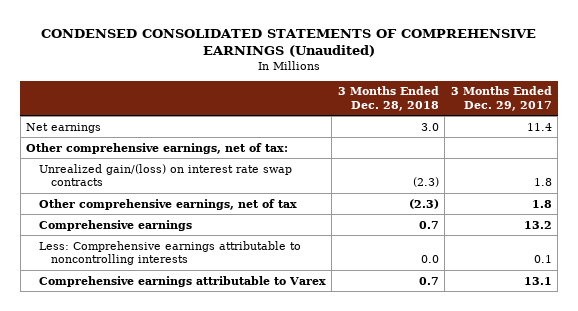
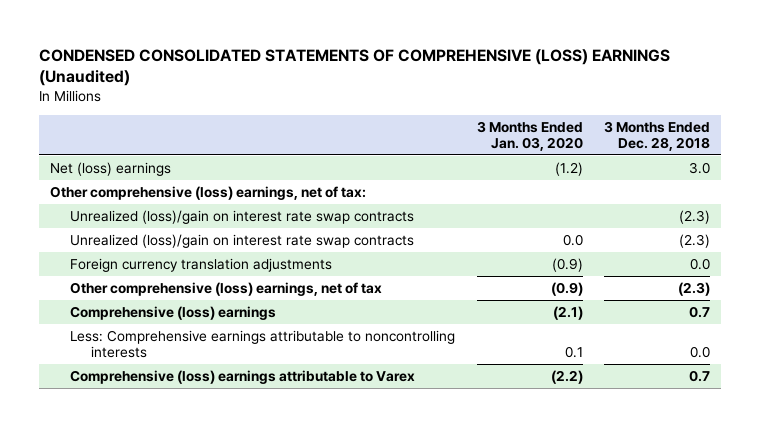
[41,28,537,57] CONDENSED CONSOLIDATED STATEMENTS OF COMPREHENSIVE EARNINGS (Unaudited) -> [38,48,670,87] CONDENSED CONSOLIDATED STATEMENTS OF COMPREHENSIVE (LOSS) EARNINGS (Unaudited)
[450,86,552,111] 3 Months Ended Dec. 29, 2017 -> none
none -> [476,121,583,152] 3 Months Ended Jan. 03, 2020
[26,122,102,133] Net earnings -> [49,161,171,176] Net (loss) earnings
[26,142,289,154] Other comprehensive earnings, net of tax: -> [49,185,366,200] Other comprehensive (loss) earnings, net of tax:
[38,163,292,187] Unrealized gain/(loss) on interest rate swap contracts -> [70,209,415,224] Unrealized (loss)/gain on interest rate swap contracts
none -> [70,233,415,248] Unrealized (loss)/gain on interest rate swap contracts
none -> [70,257,333,272] Foreign currency translation adjustments
[38,198,297,210] Other comprehensive earnings, net of tax -> [70,281,383,296] Other comprehensive (loss) earnings, net of tax
[38,219,192,231] Comprehensive earnings -> [70,305,277,320] Comprehensive (loss) earnings
[38,275,326,287] Comprehensive earnings attributable to Varex -> [70,369,416,384] Comprehensive (loss) earnings attributable to Varex

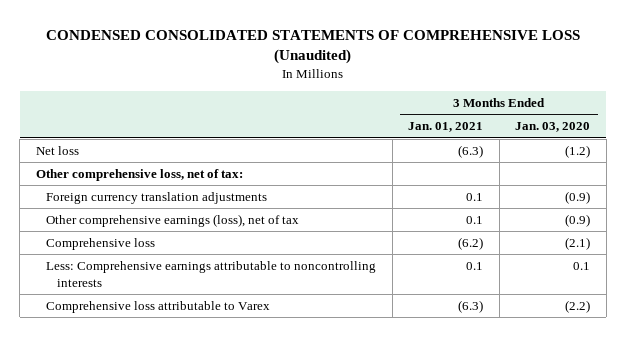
[38,48,670,87] CONDENSED CONSOLIDATED STATEMENTS OF COMPREHENSIVE (LOSS) EARNINGS (Unaudited) -> [45,30,580,65] CONDENSED CONSOLIDATED STATEMENTS OF COMPREHENSIVE LOSS (Unaudited)
[604,121,711,152] 3 Months Ended Dec. 28, 2018 -> none
none -> [408,122,484,133] Jan. 01, 2021
[70,209,415,224] Unrealized (loss)/gain on interest rate swap contracts -> none
[70,233,415,248] Unrealized (loss)/gain on interest rate swap contracts -> none
[49,161,171,176] Net (loss) earnings -> [35,145,79,155] Net loss
[49,185,366,200] Other comprehensive (loss) earnings, net of tax: -> [35,168,243,181] Other comprehensive loss, net of tax:
[70,281,383,296] Other comprehensive (loss) earnings, net of tax -> [46,213,300,227] Other comprehensive earnings (loss), net of tax
[70,305,277,320] Comprehensive (loss) earnings -> [46,237,156,250] Comprehensive loss
[70,369,416,384] Comprehensive (loss) earnings attributable to Varex -> [46,300,271,313] Comprehensive loss attributable to Varex

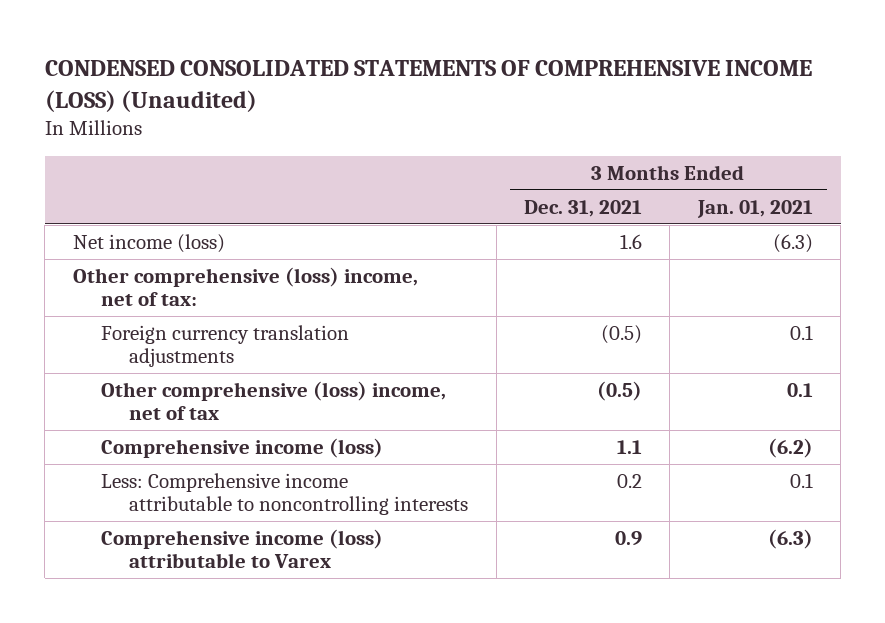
[45,30,580,65] CONDENSED CONSOLIDATED STATEMENTS OF COMPREHENSIVE LOSS (Unaudited) -> [44,60,812,112] CONDENSED CONSOLIDATED STATEMENTS OF COMPREHENSIVE INCOME (LOSS) (Unaudited)
[515,122,591,133] Jan. 03, 2020 -> none
none -> [523,199,642,217] Dec. 31, 2021
[35,145,79,155] Net loss -> [72,233,225,253] Net income (loss)
[35,168,243,181] Other comprehensive loss, net of tax: -> [72,266,418,307] Other comprehensive (loss) income, net of tax:
[46,213,300,227] Other comprehensive earnings (loss), net of tax -> [100,380,446,421] Other comprehensive (loss) income, net of tax
[46,237,156,250] Comprehensive loss -> [100,437,383,458] Comprehensive income (loss)
[46,260,377,287] Less: Comprehensive earnings attributable to noncontrolling interests -> [100,472,469,516] Less: Comprehensive income attributable to noncontrolling interests
[46,300,271,313] Comprehensive loss attributable to Varex -> [100,528,383,569] Comprehensive income (loss) attributable to Varex

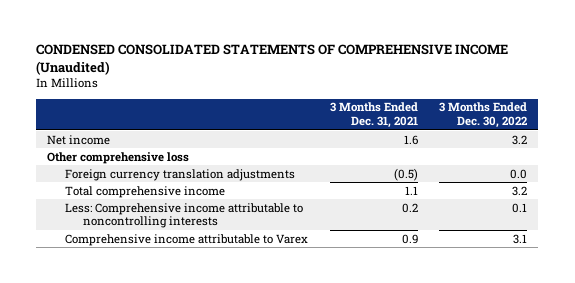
[44,60,812,112] CONDENSED CONSOLIDATED STATEMENTS OF COMPREHENSIVE INCOME (LOSS) (Unaudited) -> [36,44,509,75] CONDENSED CONSOLIDATED STATEMENTS OF COMPREHENSIVE INCOME (Unaudited)
[696,199,813,218] Jan. 01, 2021 -> none
none -> [439,102,528,129] 3 Months Ended Dec. 30, 2022
[72,233,225,253] Net income (loss) -> [47,134,111,145] Net income
[72,266,418,307] Other comprehensive (loss) income, net of tax: -> [47,151,190,164] Other comprehensive loss
[100,380,446,421] Other comprehensive (loss) income, net of tax -> none
[100,437,383,458] Comprehensive income (loss) -> [64,185,225,198] Total comprehensive income
[100,528,383,569] Comprehensive income (loss) attributable to Varex -> [64,233,308,246] Comprehensive income attributable to Varex

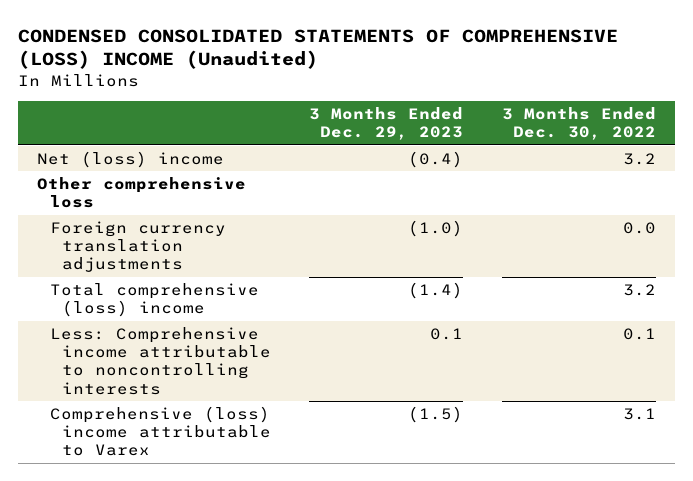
[36,44,509,75] CONDENSED CONSOLIDATED STATEMENTS OF COMPREHENSIVE INCOME (Unaudited) -> [18,28,619,70] CONDENSED CONSOLIDATED STATEMENTS OF COMPREHENSIVE (LOSS) INCOME (Unaudited)
[329,102,418,129] 3 Months Ended Dec. 31, 2021 -> none
none -> [309,106,464,141] 3 Months Ended Dec. 29, 2023
[47,134,111,145] Net income -> [37,151,225,169] Net (loss) income
[64,185,225,198] Total comprehensive income -> [49,283,259,318] Total comprehensive (loss) income
[64,233,308,246] Comprehensive income attributable to Varex -> [49,406,272,457] Comprehensive (loss) income attributable to Varex

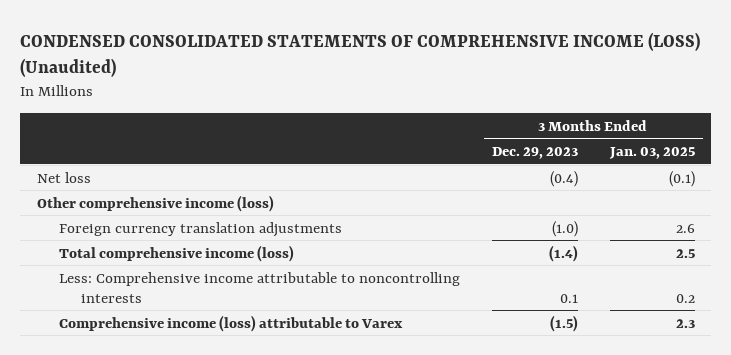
[18,28,619,70] CONDENSED CONSOLIDATED STATEMENTS OF COMPREHENSIVE (LOSS) INCOME (Unaudited) -> [20,31,701,78] CONDENSED CONSOLIDATED STATEMENTS OF COMPREHENSIVE INCOME (LOSS) (Unaudited)
[501,106,656,141] 3 Months Ended Dec. 30, 2022 -> none
none -> [608,146,695,159] Jan. 03, 2025
[37,151,225,169] Net (loss) income -> [36,171,91,183] Net loss
[37,177,247,209] Other comprehensive loss -> [36,194,274,212] Other comprehensive income (loss)
[49,283,259,318] Total comprehensive (loss) income -> [58,244,294,262] Total comprehensive income (loss)
[49,406,272,457] Comprehensive (loss) income attributable to Varex -> [58,314,403,332] Comprehensive income (loss) attributable to Varex

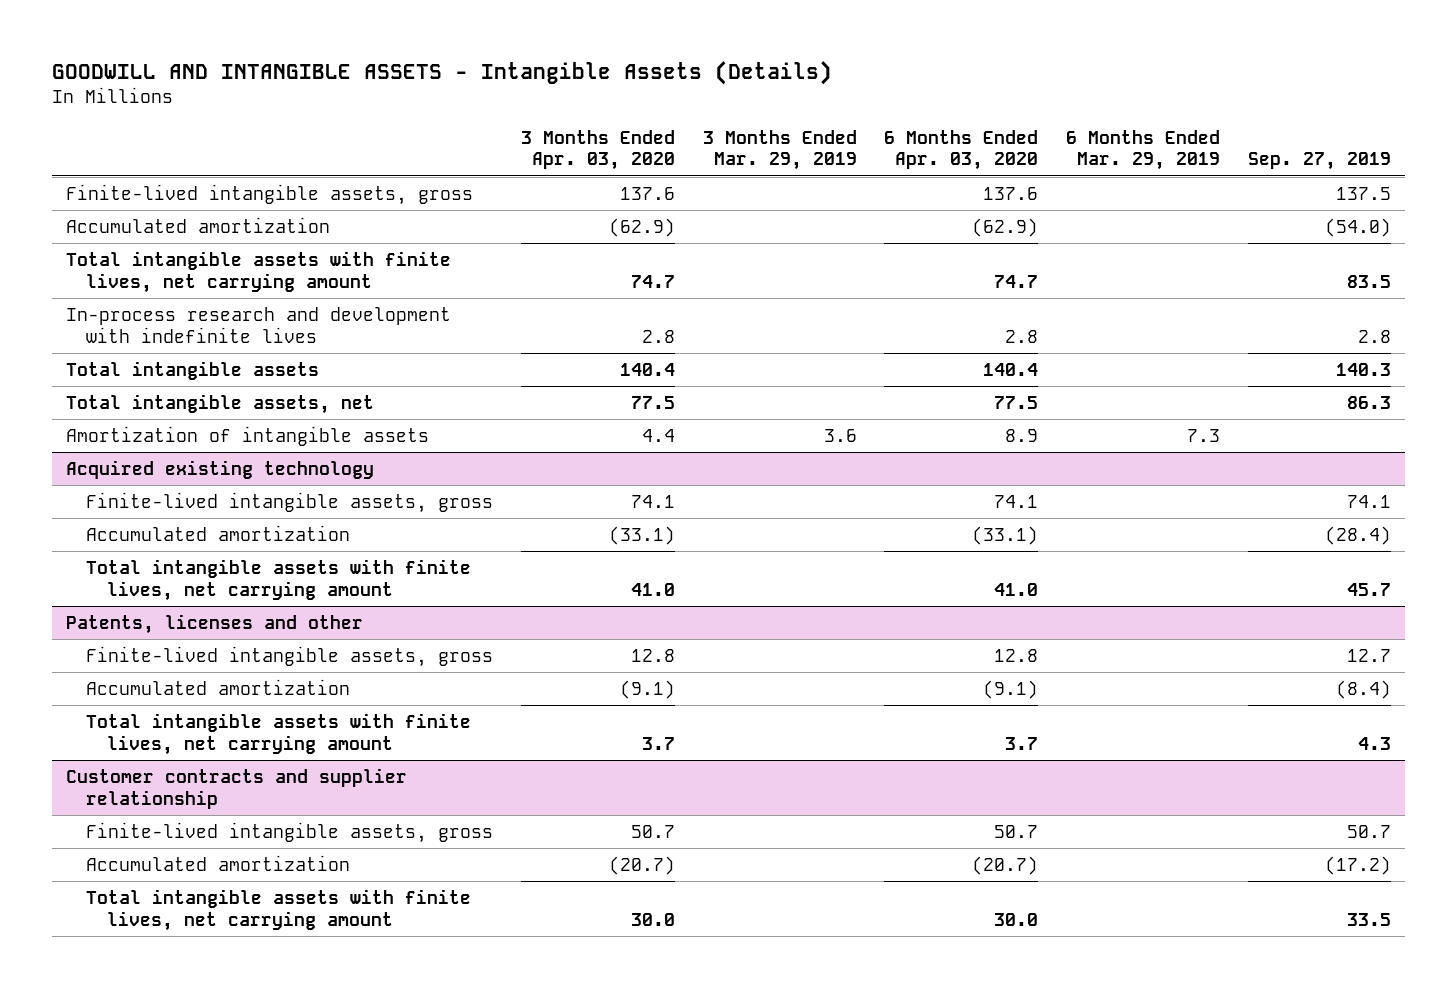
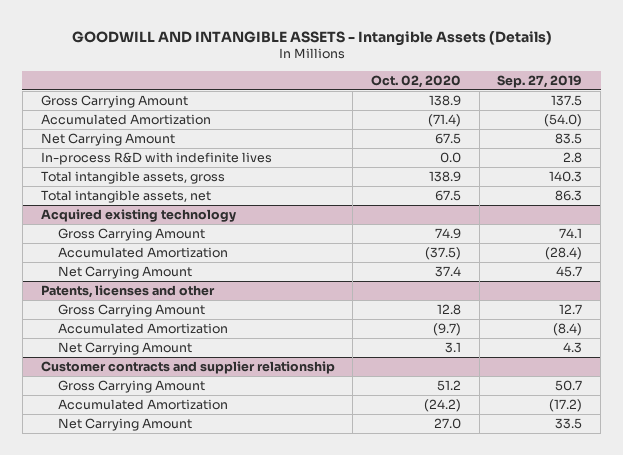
[520,129,675,171] 3 Months Ended Apr. 03, 2020 -> none
[702,129,857,171] 3 Months Ended Mar. 29, 2019 -> none
[884,129,1039,171] 6 Months Ended Apr. 03, 2020 -> none
[1065,129,1220,171] 6 Months Ended Mar. 29, 2019 -> none
none -> [371,74,462,88] Oct. 02, 2020
[65,183,473,205] Finite-lived intangible assets, gross -> [40,95,188,109] Gross Carrying Amount
[65,216,330,233] Accumulated amortization -> [40,114,211,126] Accumulated Amortization
[65,250,451,293] Total intangible assets with finite lives, net carrying amount -> [40,133,175,147] Net Carrying Amount
[65,306,451,343] In-process research and development with indefinite lives -> [40,152,272,166] In-process R&D with indefinite lives
[65,360,319,380] Total intangible assets -> [40,171,225,185] Total intangible assets, gross
[65,425,429,446] Amortization of intangible assets -> none
[86,491,494,513] Finite-lived intangible assets, gross -> [58,228,206,242] Gross Carrying Amount
[86,524,351,541] Accumulated amortization -> [58,247,229,259] Accumulated Amortization
[86,558,472,601] Total intangible assets with finite lives, net carrying amount -> [58,266,193,280] Net Carrying Amount
[86,645,494,667] Finite-lived intangible assets, gross -> [58,304,206,318] Gross Carrying Amount
[86,678,351,695] Accumulated amortization -> [58,323,229,335] Accumulated Amortization
[86,712,472,755] Total intangible assets with finite lives, net carrying amount -> [58,342,193,356] Net Carrying Amount
[86,821,494,843] Finite-lived intangible assets, gross -> [58,380,206,394] Gross Carrying Amount
[86,854,351,871] Accumulated amortization -> [58,399,229,411] Accumulated Amortization
[86,888,472,931] Total intangible assets with finite lives, net carrying amount -> [58,418,193,432] Net Carrying Amount

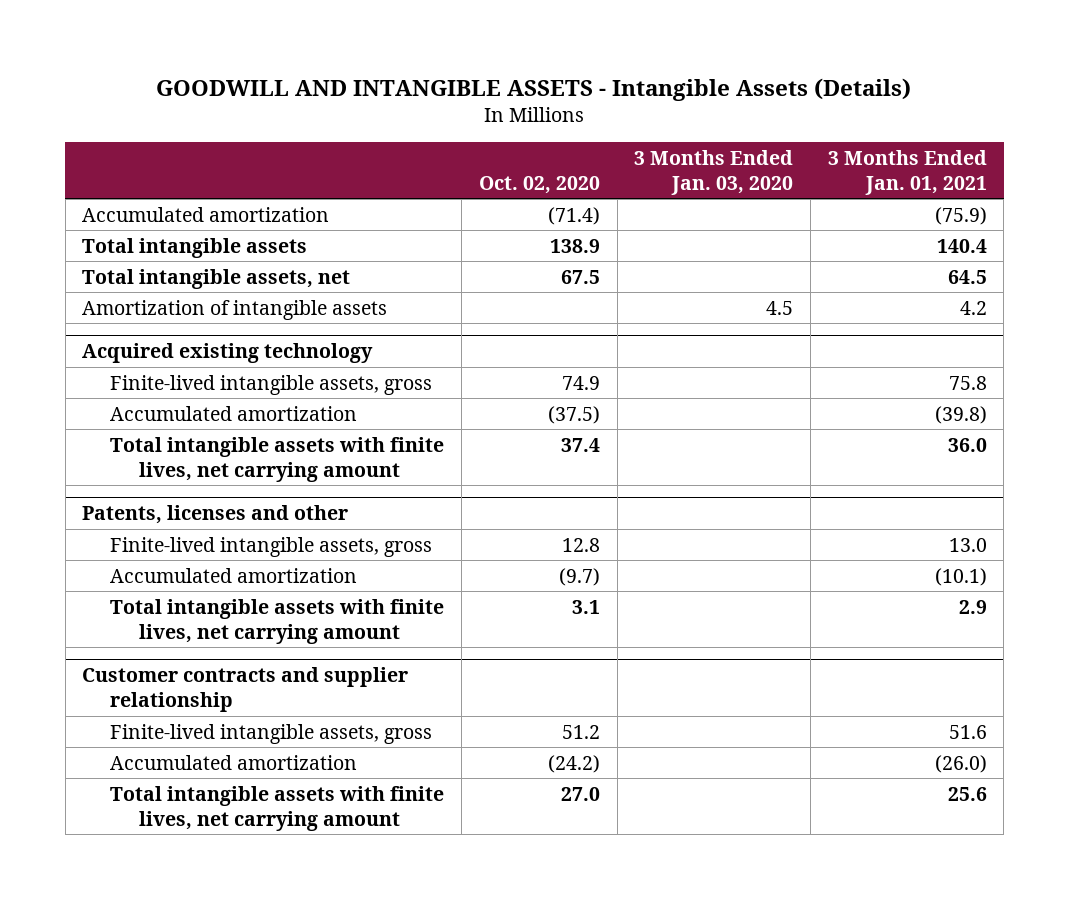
[497,74,583,88] Sep. 27, 2019 -> none
none -> [634,149,794,195] 3 Months Ended Jan. 03, 2020
none -> [827,149,987,195] 3 Months Ended Jan. 01, 2021
[40,95,188,109] Gross Carrying Amount -> none
[40,133,175,147] Net Carrying Amount -> none
[40,152,272,166] In-process R&D with indefinite lives -> none
[40,114,211,126] Accumulated Amortization -> [82,206,330,222] Accumulated amortization
[40,171,225,185] Total intangible assets, gross -> [82,237,308,258] Total intangible assets
none -> [82,299,388,320] Amortization of intangible assets
[58,228,206,242] Gross Carrying Amount -> [110,374,433,395] Finite-lived intangible assets, gross
[58,247,229,259] Accumulated Amortization -> [110,405,358,421] Accumulated amortization
[58,266,193,280] Net Carrying Amount -> [110,436,445,482] Total intangible assets with finite lives, net carrying amount
[58,304,206,318] Gross Carrying Amount -> [110,536,433,557] Finite-lived intangible assets, gross
[58,323,229,335] Accumulated Amortization -> [110,567,358,583] Accumulated amortization
[58,342,193,356] Net Carrying Amount -> [110,598,445,644] Total intangible assets with finite lives, net carrying amount
[58,380,206,394] Gross Carrying Amount -> [110,723,433,744] Finite-lived intangible assets, gross
[58,399,229,411] Accumulated Amortization -> [110,754,358,770] Accumulated amortization
[58,418,193,432] Net Carrying Amount -> [110,785,445,831] Total intangible assets with finite lives, net carrying amount

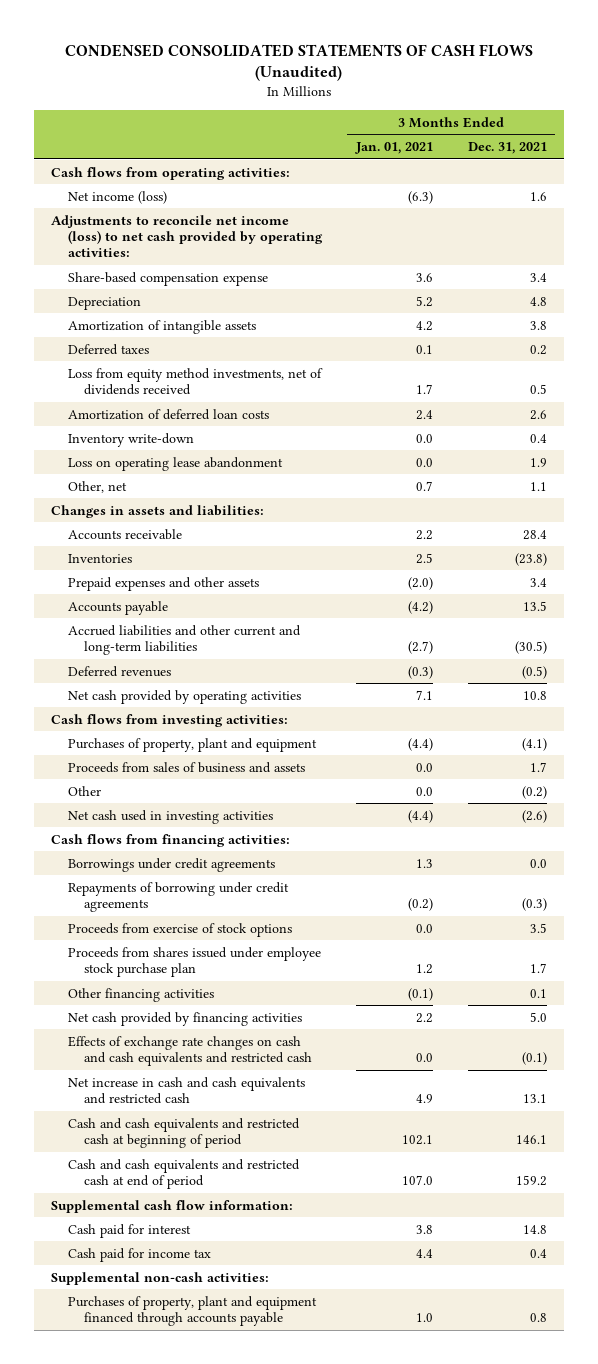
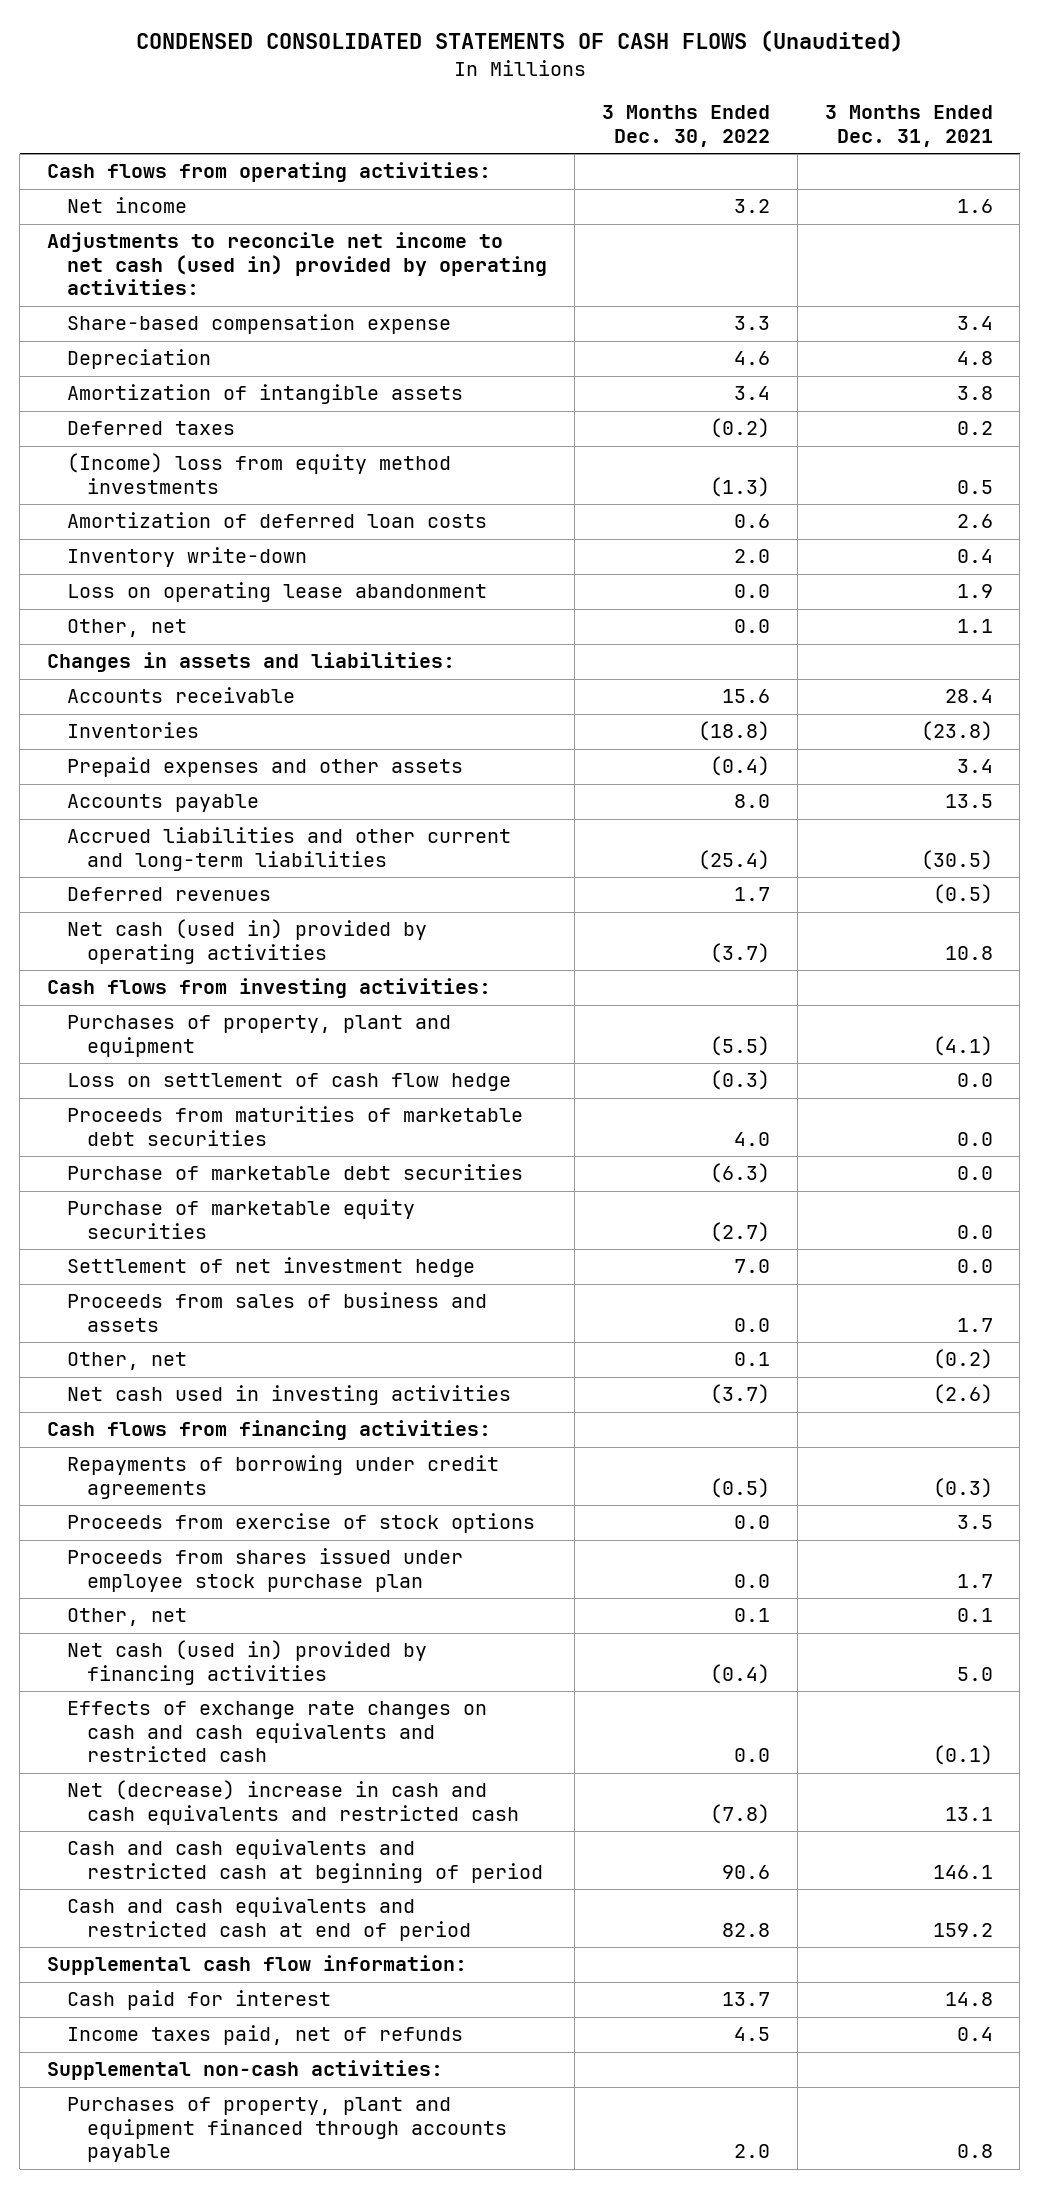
[355,142,434,155] Jan. 01, 2021 -> none
none -> [601,105,770,147] 3 Months Ended Dec. 30, 2022
[67,190,167,204] Net income (loss) -> [67,197,188,214] Net income
[51,214,323,258] Adjustments to reconcile net income (loss) to net cash provided by operating activities: -> [46,232,548,296] Adjustments to reconcile net income to net cash (used in) provided by operating activities:
[67,367,323,395] Loss from equity method investments, net of dividends received -> [67,453,452,494] (Income) loss from equity method investments
[67,689,301,704] Net cash provided by operating activities -> [67,919,428,964] Net cash (used in) provided by operating activities
none -> [67,1073,512,1092] Loss on settlement of cash flow hedge
none -> [67,1106,524,1146] Proceeds from maturities of marketable debt securities
none -> [67,1164,524,1181] Purchase of marketable debt securities
none -> [67,1199,416,1239] Purchase of marketable equity securities
none -> [67,1257,476,1278] Settlement of net investment hedge
[67,785,101,796] Other -> [67,1352,188,1371] Other, net
[67,857,275,872] Borrowings under credit agreements -> none
[67,987,214,1002] Other financing activities -> [67,1608,188,1627] Other, net
[67,1011,302,1026] Net cash provided by financing activities -> [67,1640,428,1685] Net cash (used in) provided by financing activities
[67,1076,305,1104] Net increase in cash and cash equivalents and restricted cash -> [67,1780,520,1825] Net (decrease) increase in cash and cash equivalents and restricted cash
[67,1247,211,1262] Cash paid for income tax -> [67,2025,464,2046] Income taxes paid, net of refunds

